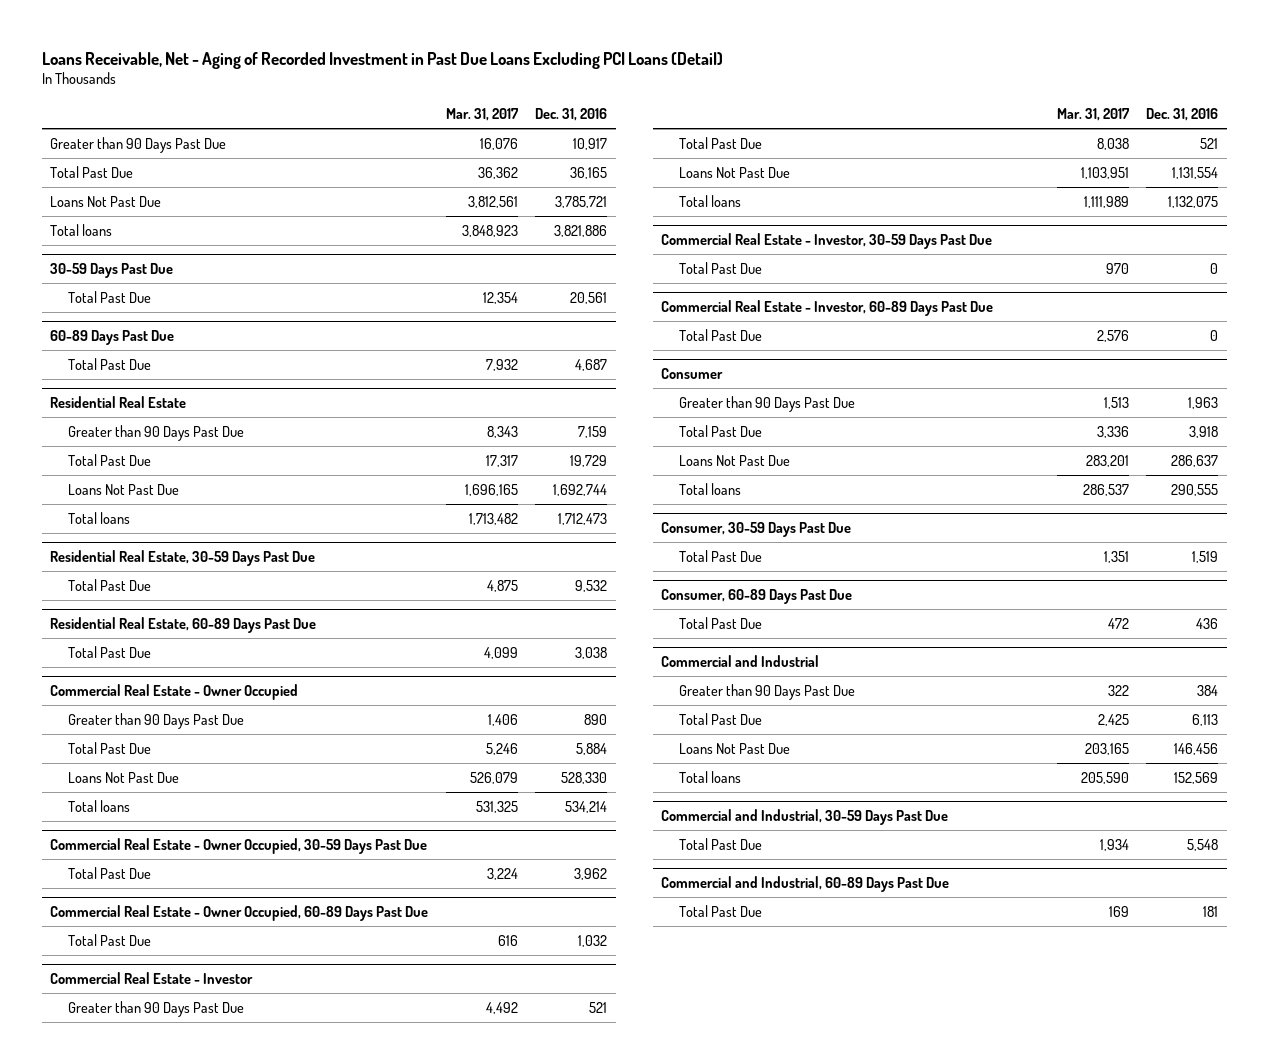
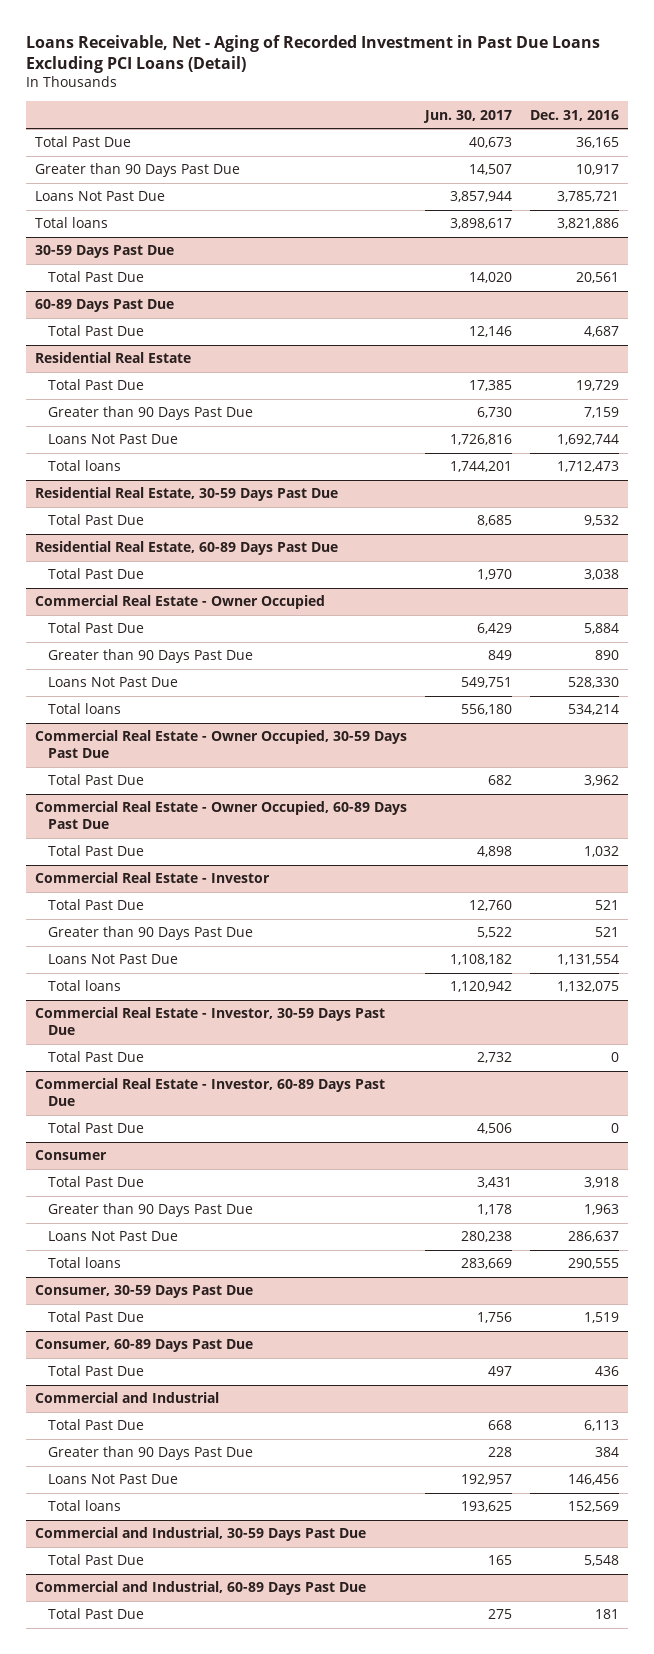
[445,108,519,122] Mar. 31, 2017 -> none
none -> [423,109,513,123] Jun. 30, 2017
[50,136,227,153] Greater than 90 Days Past Due -> [35,163,241,178] Greater than 90 Days Past Due
[68,424,245,441] Greater than 90 Days Past Due -> [48,406,254,421] Greater than 90 Days Past Due
[68,712,245,729] Greater than 90 Days Past Due -> [48,649,254,664] Greater than 90 Days Past Due
[68,1000,245,1017] Greater than 90 Days Past Due -> [48,926,254,941] Greater than 90 Days Past Due
[678,395,855,412] Greater than 90 Days Past Due -> [48,1203,254,1218] Greater than 90 Days Past Due
[678,683,855,700] Greater than 90 Days Past Due -> [48,1446,254,1461] Greater than 90 Days Past Due

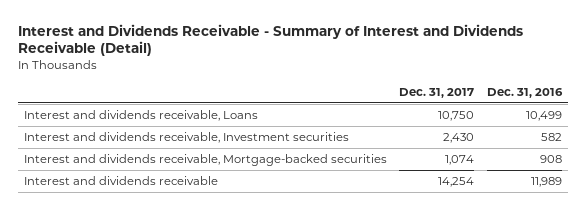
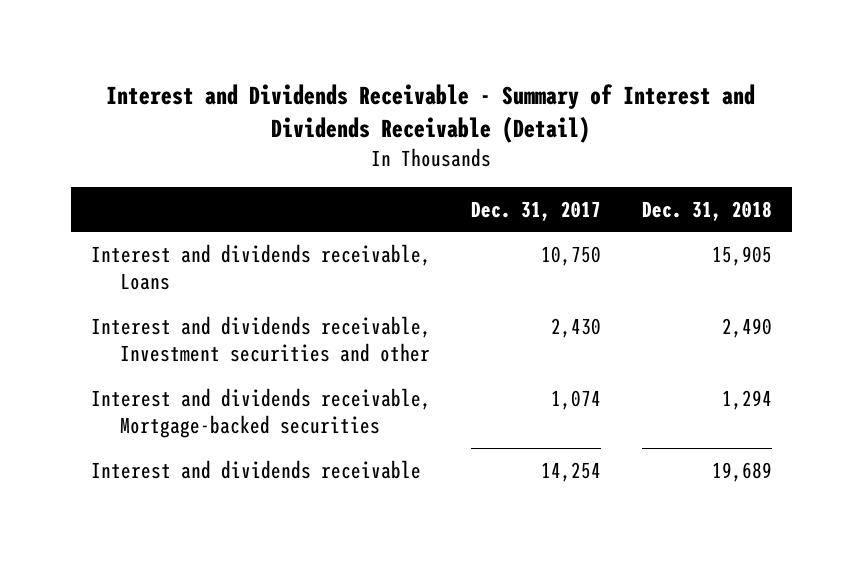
[487,87,564,98] Dec. 31, 2016 -> none
none -> [641,200,772,221] Dec. 31, 2018
[23,132,349,144] Interest and dividends receivable, Investment securities -> [90,315,431,363] Interest and dividends receivable, Investment securities and other

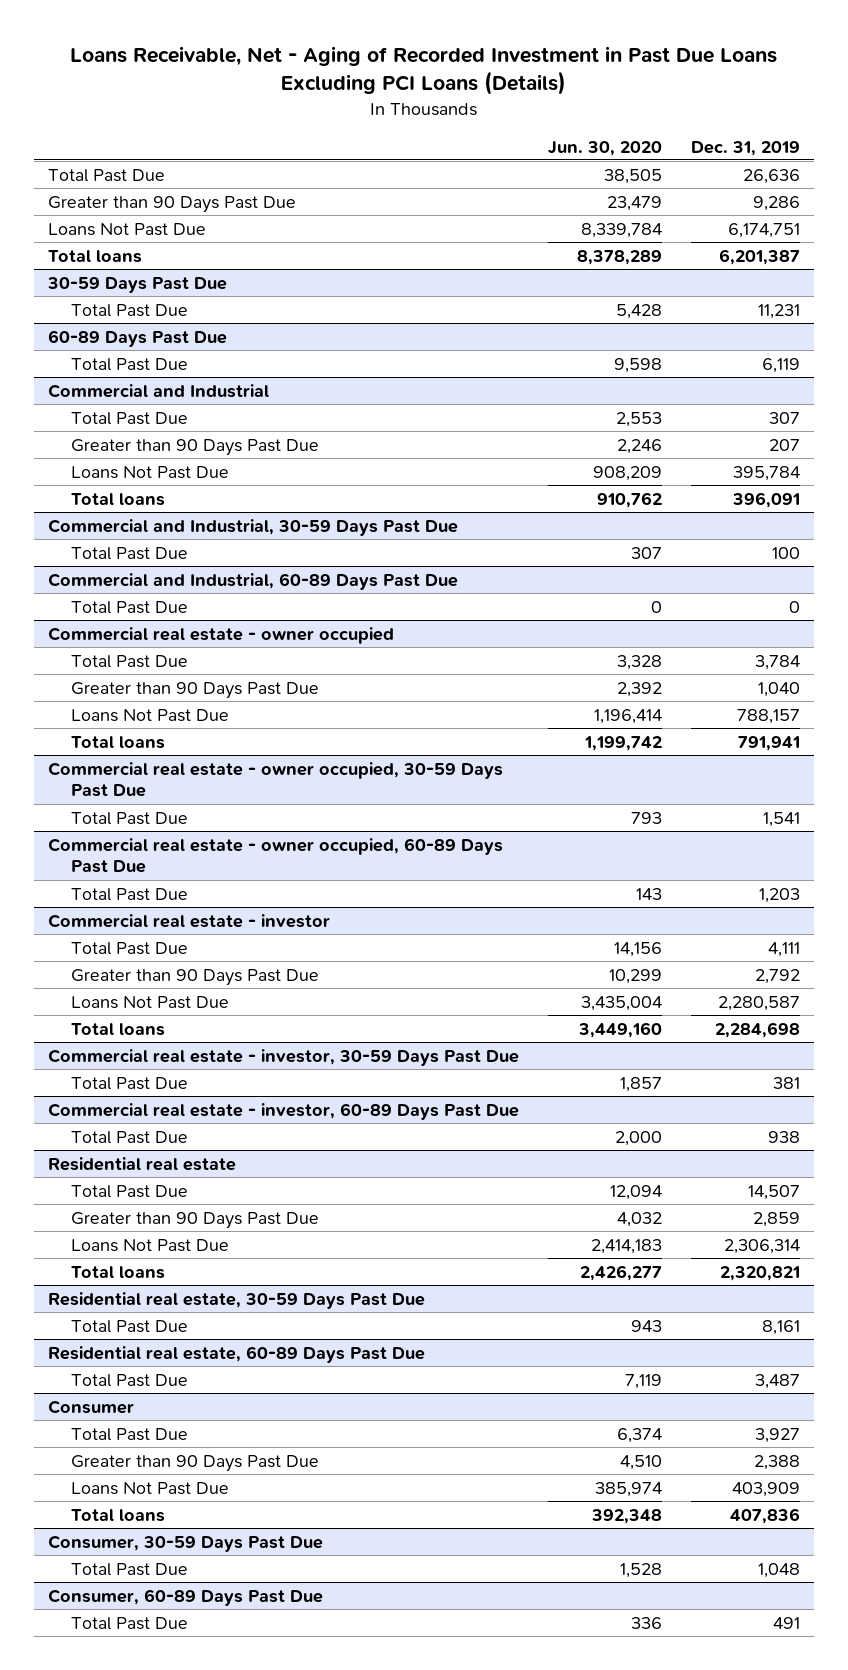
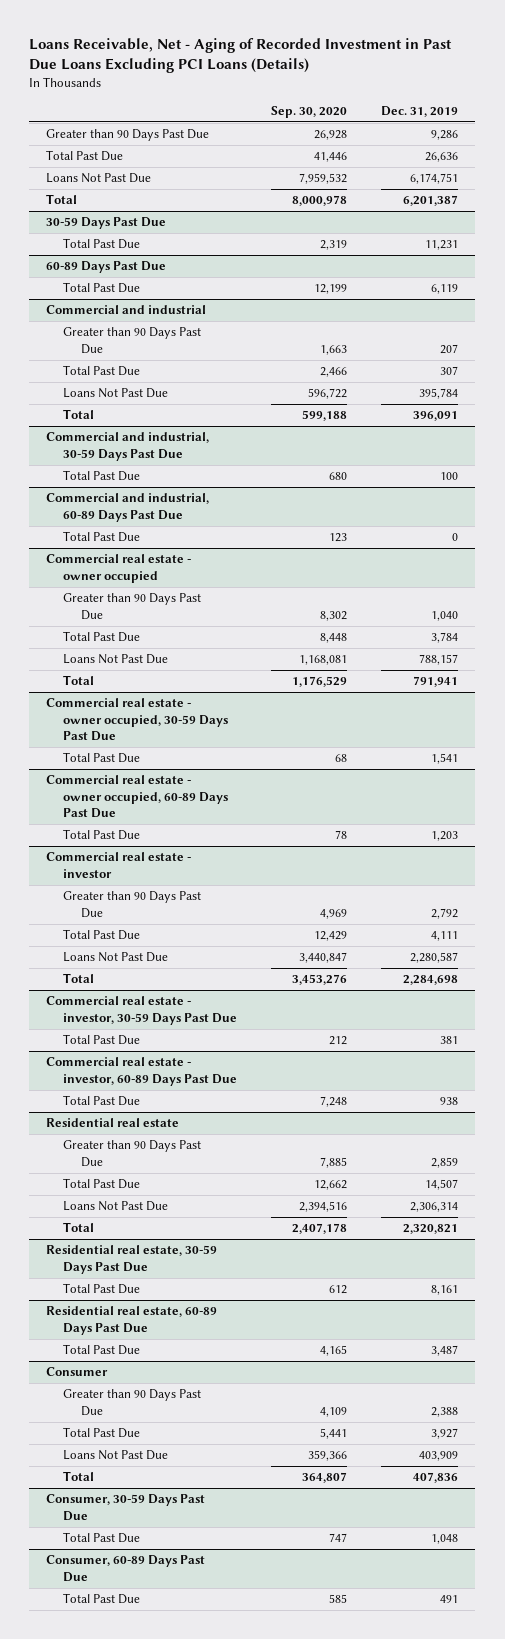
[548,140,663,156] Jun. 30, 2020 -> none
none -> [271,105,348,118] Sep. 30, 2020
[48,168,166,182] Total Past Due -> [46,150,124,162] Total Past Due
[48,249,143,263] Total loans -> [46,194,78,205] Total
[70,411,188,425] Total Past Due -> none
[48,383,270,398] Commercial and Industrial -> [46,305,207,315] Commercial and industrial
none -> [63,365,141,377] Total Past Due
[70,492,165,506] Total loans -> [63,409,95,420] Total
[48,518,459,536] Commercial and Industrial, 30-59 Days Past Due -> [46,432,210,461] Commercial and industrial, 30-59 Days Past Due
[48,572,459,590] Commercial and Industrial, 60-89 Days Past Due -> [46,493,210,522] Commercial and industrial, 60-89 Days Past Due
[70,654,188,668] Total Past Due -> [63,631,141,643] Total Past Due
[70,735,165,749] Total loans -> [63,675,95,686] Total
[70,941,188,955] Total Past Due -> [63,929,141,941] Total Past Due
[70,1022,165,1036] Total loans -> [63,973,95,984] Total
[70,1184,188,1198] Total Past Due -> [63,1178,141,1190] Total Past Due
[70,1265,165,1279] Total loans -> [63,1222,95,1233] Total
[70,1427,188,1441] Total Past Due -> [63,1427,141,1439] Total Past Due
[70,1508,165,1522] Total loans -> [63,1471,95,1482] Total

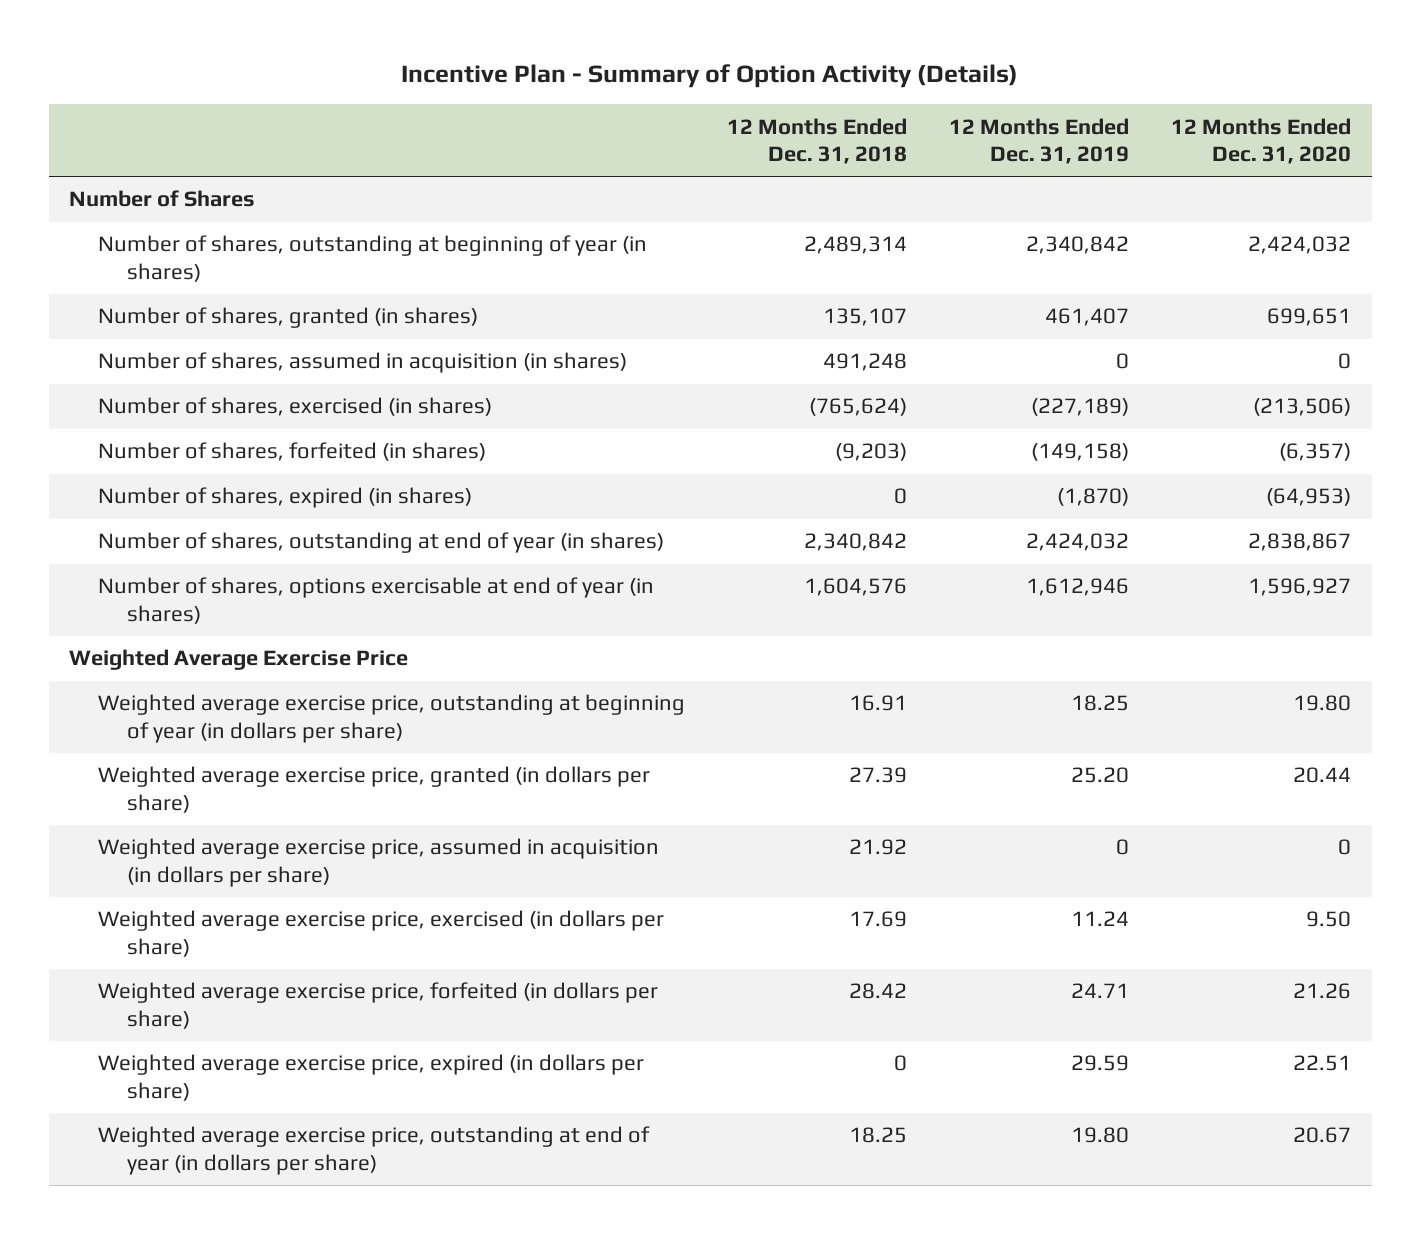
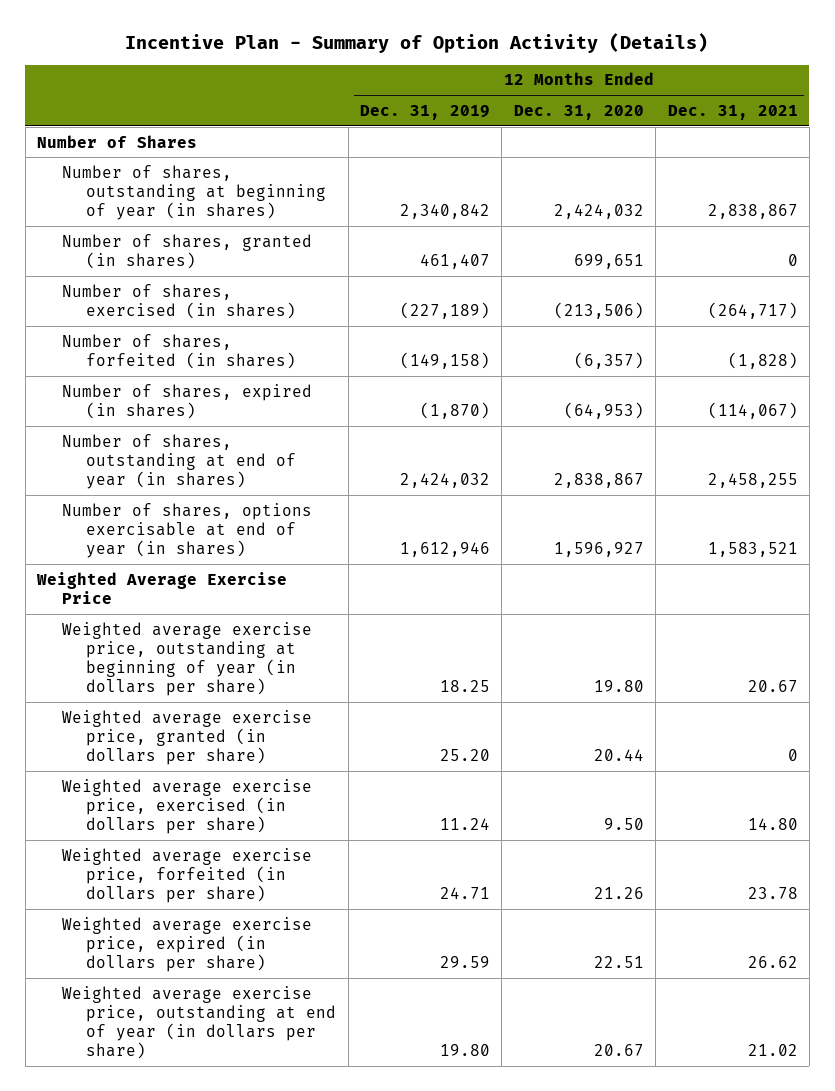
[727,117,908,165] 12 Months Ended Dec. 31, 2018 -> none
none -> [667,104,798,120] Dec. 31, 2021
[98,352,628,374] Number of shares, assumed in acquisition (in shares) -> none
[98,838,660,887] Weighted average exercise price, assumed in acquisition (in dollars per share) -> none

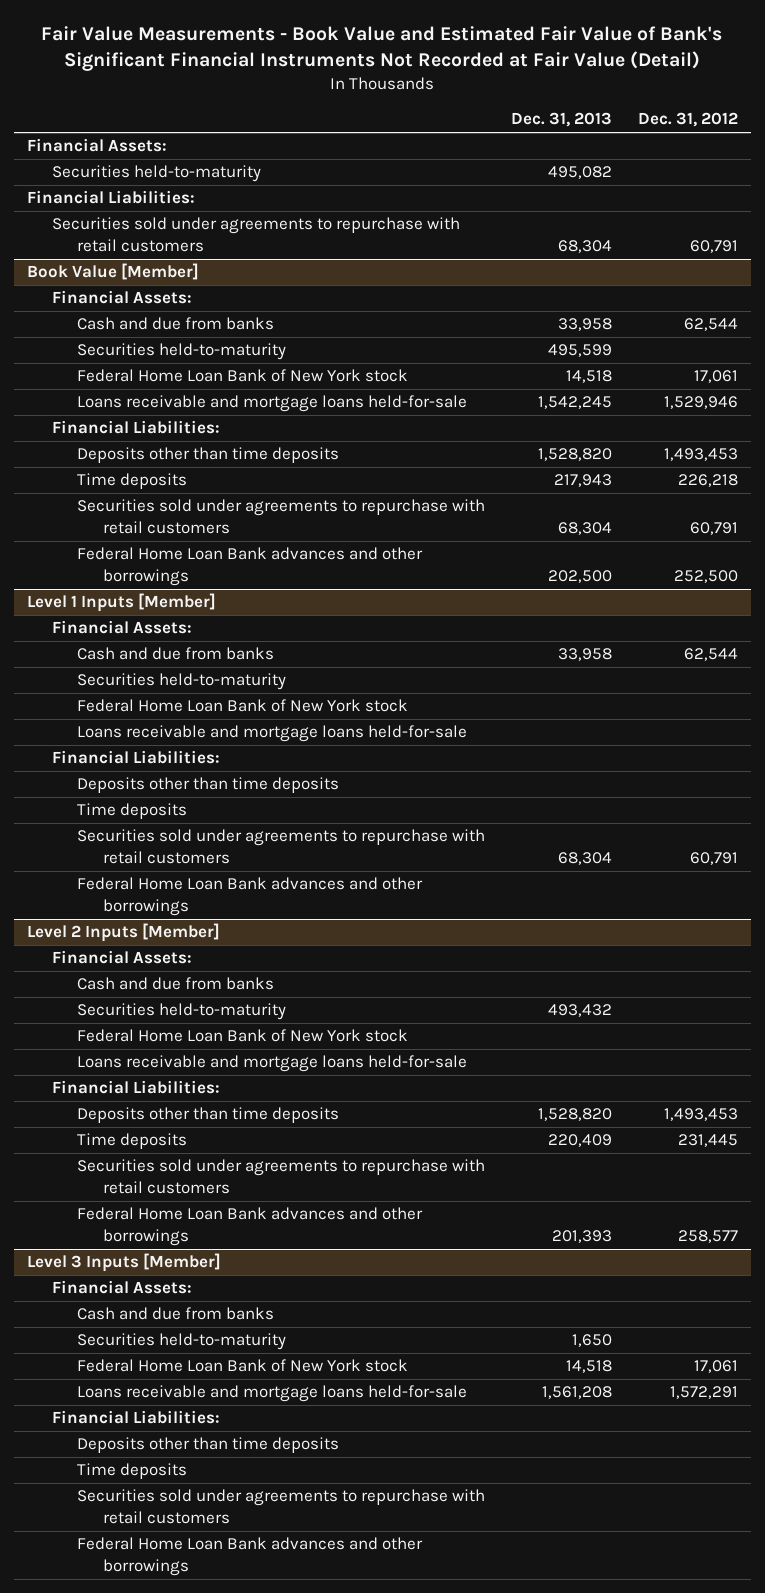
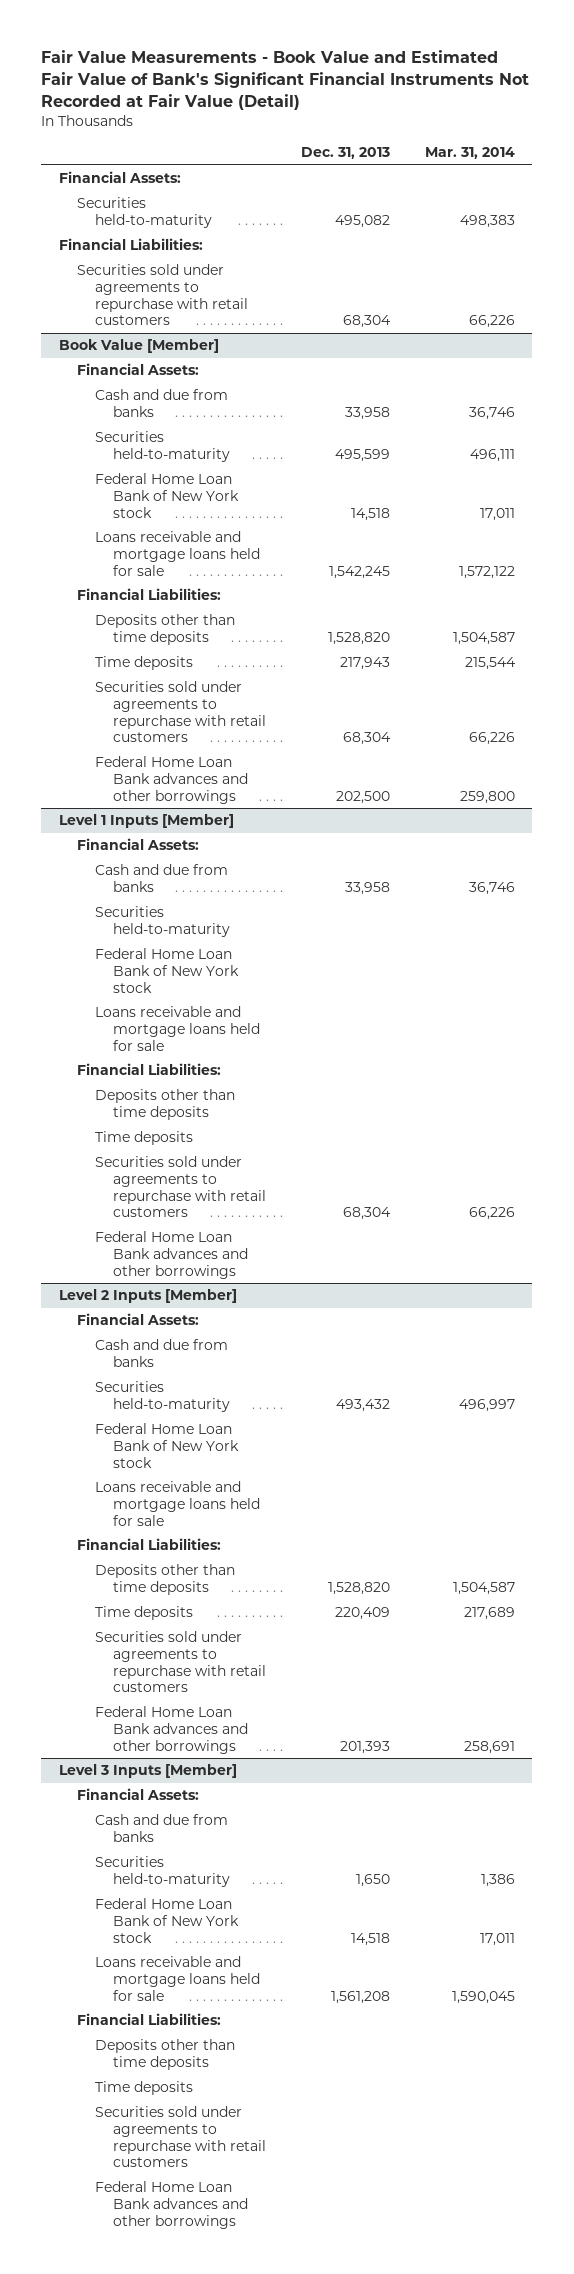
[638,112,739,128] Dec. 31, 2012 -> none
none -> [424,147,515,160] Mar. 31, 2014
[77,395,468,413] Loans receivable and mortgage loans held-for-sale -> [94,531,260,576] Loans receivable and mortgage loans held for sale
[77,725,468,743] Loans receivable and mortgage loans held-for-sale -> [94,1006,260,1051] Loans receivable and mortgage loans held for sale
[77,1055,468,1073] Loans receivable and mortgage loans held-for-sale -> [94,1481,260,1526] Loans receivable and mortgage loans held for sale
[77,1385,468,1403] Loans receivable and mortgage loans held-for-sale -> [94,1956,260,2001] Loans receivable and mortgage loans held for sale

